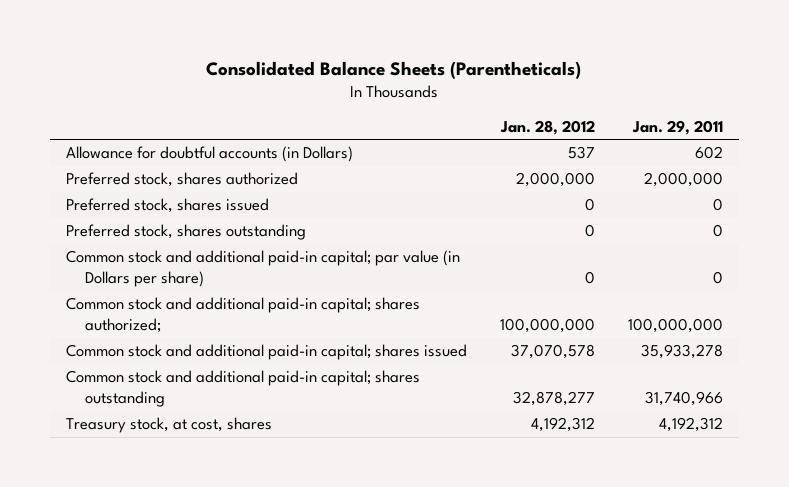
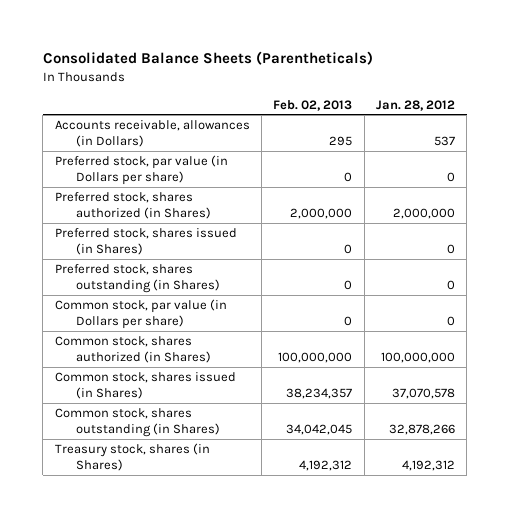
[631,119,723,135] Jan. 29, 2011 -> none
none -> [273,99,353,111] Feb. 02, 2013
[65,146,353,163] Allowance for doubtful accounts (in Dollars) -> [54,120,250,148] Accounts receivable, allowances (in Dollars)
none -> [54,155,228,186] Preferred stock, par value (in Dollars per share)
[65,172,298,188] Preferred stock, shares authorized -> [54,192,211,220] Preferred stock, shares authorized (in Shares)
[65,198,269,214] Preferred stock, shares issued -> [54,228,237,256] Preferred stock, shares issued (in Shares)
[65,224,306,241] Preferred stock, shares outstanding -> [54,264,220,294] Preferred stock, shares outstanding (in Shares)
[65,250,460,288] Common stock and additional paid-in capital; par value (in Dollars per share) -> [54,299,227,330] Common stock, par value (in Dollars per share)
[65,297,420,334] Common stock and additional paid-in capital; shares authorized; -> [54,336,211,364] Common stock, shares authorized (in Shares)
[65,344,467,361] Common stock and additional paid-in capital; shares issued -> [54,372,236,400] Common stock, shares issued (in Shares)
[65,370,420,408] Common stock and additional paid-in capital; shares outstanding -> [54,408,220,438] Common stock, shares outstanding (in Shares)
[512,391,595,407] 32,878,277 -> [388,424,455,436] 32,878,266
[65,417,272,434] Treasury stock, at cost, shares -> [54,443,210,472] Treasury stock, shares (in Shares)

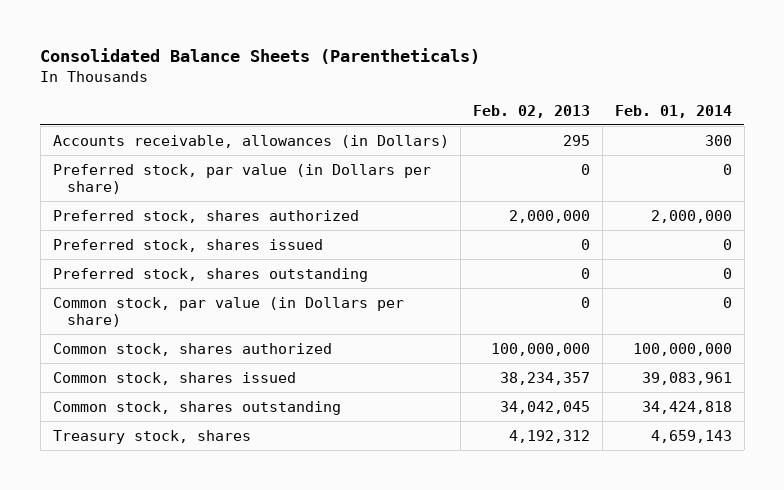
[375,99,455,111] Jan. 28, 2012 -> none
none -> [614,104,732,118] Feb. 01, 2014
[54,192,211,220] Preferred stock, shares authorized (in Shares) -> [52,209,359,223] Preferred stock, shares authorized
[54,228,237,256] Preferred stock, shares issued (in Shares) -> [52,238,323,252] Preferred stock, shares issued
[54,264,220,294] Preferred stock, shares outstanding (in Shares) -> [52,267,368,282] Preferred stock, shares outstanding
[54,336,211,364] Common stock, shares authorized (in Shares) -> [52,342,332,356] Common stock, shares authorized
[54,372,236,400] Common stock, shares issued (in Shares) -> [52,371,296,385] Common stock, shares issued
[54,408,220,438] Common stock, shares outstanding (in Shares) -> [52,400,341,415] Common stock, shares outstanding
[54,443,210,472] Treasury stock, shares (in Shares) -> [52,429,251,444] Treasury stock, shares

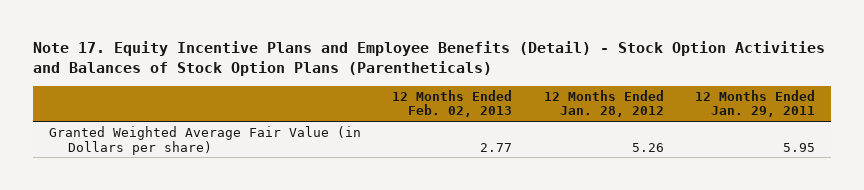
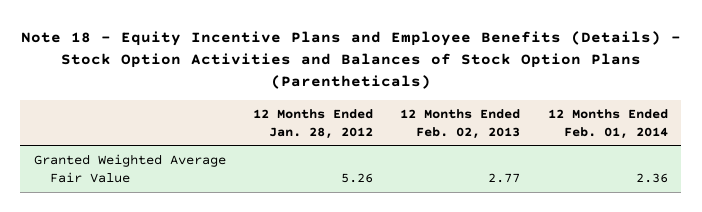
[33,41,826,76] Note 17. Equity Incentive Plans and Employee Benefits (Detail) - Stock Option Activities and Balances of Stock Option Plans (Parentheticals) -> [20,31,681,89] Note 18 - Equity Incentive Plans and Employee Benefits (Details) - Stock Option Activities and Balances of Stock Option Plans (Parentheticals)
[694,89,815,118] 12 Months Ended Jan. 29, 2011 -> none
none -> [547,109,668,139] 12 Months Ended Feb. 01, 2014
[48,125,361,155] Granted Weighted Average Fair Value (in Dollars per share) -> [33,154,226,183] Granted Weighted Average Fair Value

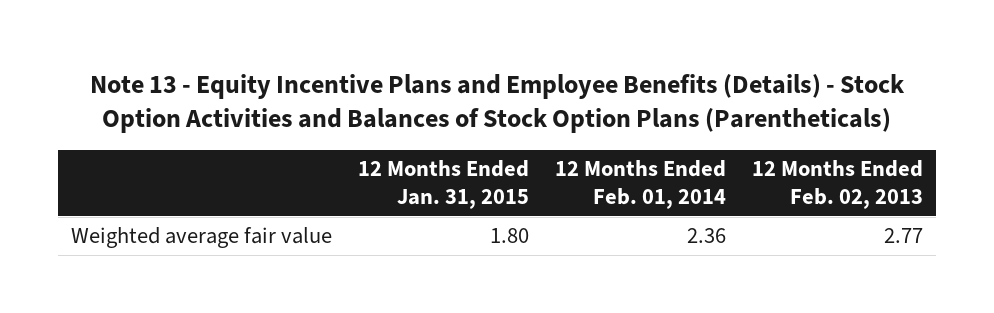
[20,31,681,89] Note 18 - Equity Incentive Plans and Employee Benefits (Details) - Stock Option Activities and Balances of Stock Option Plans (Parentheticals) -> [89,73,905,134] Note 13 - Equity Incentive Plans and Employee Benefits (Details) - Stock Option Activities and Balances of Stock Option Plans (Parentheticals)
[253,109,374,139] 12 Months Ended Jan. 28, 2012 -> none
none -> [357,160,529,210] 12 Months Ended Jan. 31, 2015
[33,154,226,183] Granted Weighted Average Fair Value -> [70,227,332,249] Weighted average fair value

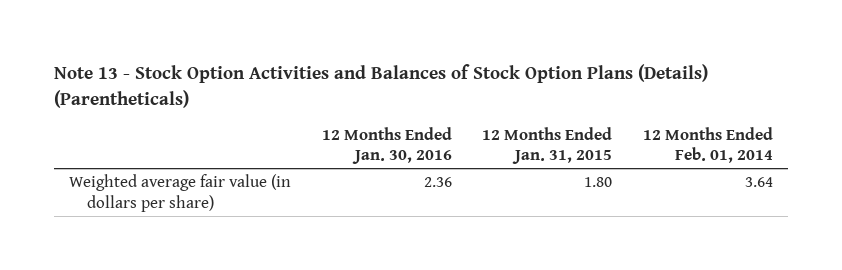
[89,73,905,134] Note 13 - Equity Incentive Plans and Employee Benefits (Details) - Stock Option Activities and Balances of Stock Option Plans (Parentheticals) -> [53,64,708,108] Note 13 - Stock Option Activities and Balances of Stock Option Plans (Details) (Parentheticals)
[751,160,923,210] 12 Months Ended Feb. 02, 2013 -> none
none -> [321,126,452,165] 12 Months Ended Jan. 30, 2016
[70,227,332,249] Weighted average fair value -> [68,174,291,212] Weighted average fair value (in dollars per share)
[686,228,726,244] 2.36 -> [744,177,773,188] 3.64

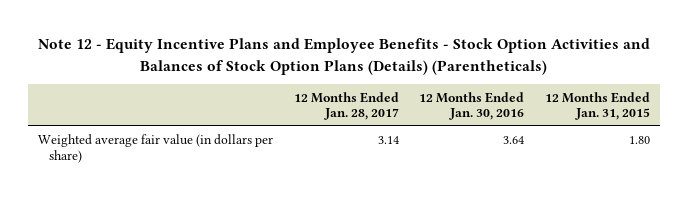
[53,64,708,108] Note 13 - Stock Option Activities and Balances of Stock Option Plans (Details) (Parentheticals) -> [38,38,651,75] Note 12 - Equity Incentive Plans and Employee Benefits - Stock Option Activities and Balances of Stock Option Plans (Details) (Parentheticals)
[642,126,773,164] 12 Months Ended Feb. 01, 2014 -> none
none -> [293,91,399,121] 12 Months Ended Jan. 28, 2017
[423,177,452,188] 2.36 -> [503,136,525,145] 3.64

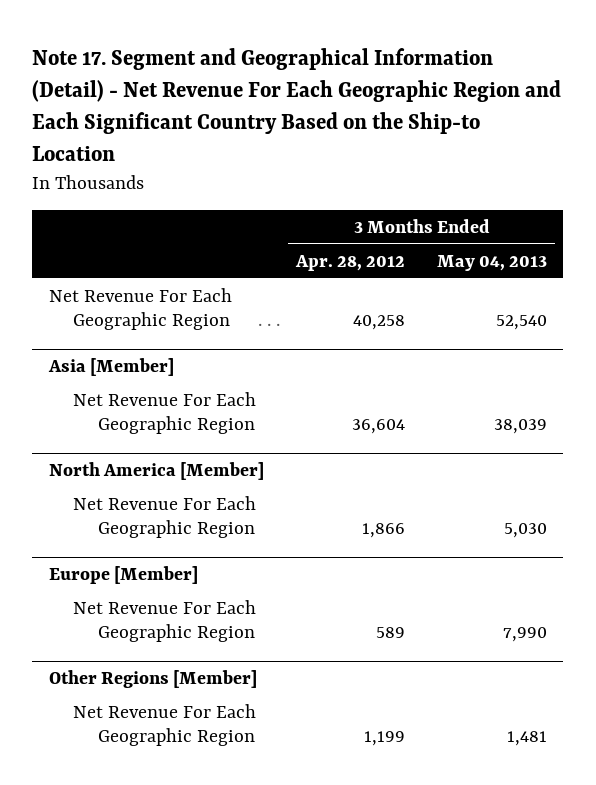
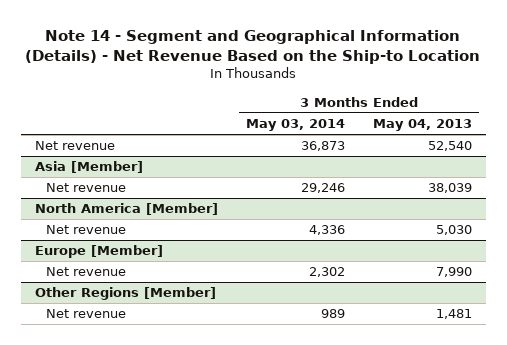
[32,47,562,162] Note 17. Segment and Geographical Information (Detail) - Net Revenue For Each Geographic Region and Each Significant Country Based on the Ship-to Location -> [25,29,481,64] Note 14 - Segment and Geographical Information (Details) - Net Revenue Based on the Ship-to Location
[294,254,405,271] Apr. 28, 2012 -> none
none -> [245,119,345,132] May 03, 2014
[48,287,232,331] Net Revenue For Each Geographic Region -> [34,141,115,151] Net revenue
[73,391,257,435] Net Revenue For Each Geographic Region -> [46,183,127,193] Net revenue
[73,495,257,539] Net Revenue For Each Geographic Region -> [46,225,127,235] Net revenue
[73,599,257,643] Net Revenue For Each Geographic Region -> [46,267,127,277] Net revenue
[73,703,257,747] Net Revenue For Each Geographic Region -> [46,309,127,319] Net revenue

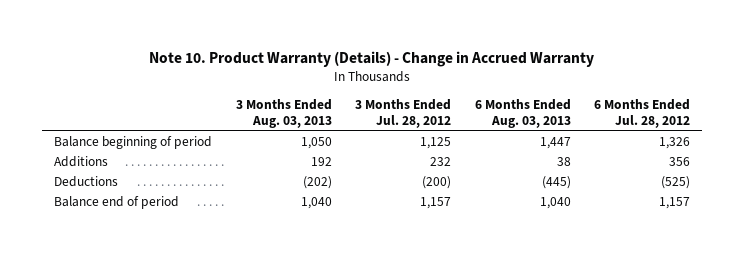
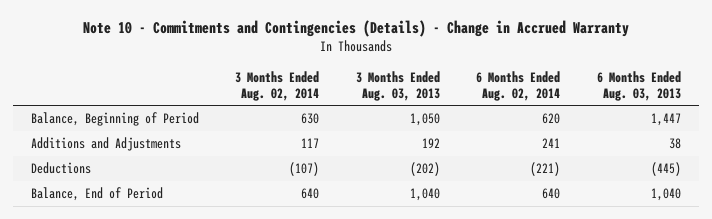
[149,50,595,67] Note 10. Product Warranty (Details) - Change in Accrued Warranty -> [82,20,629,38] Note 10 - Commitments and Contingencies (Details) - Change in Accrued Warranty
[355,98,452,129] 3 Months Ended Jul. 28, 2012 -> none
[594,98,691,129] 6 Months Ended Jul. 28, 2012 -> none
none -> [235,70,320,101] 3 Months Ended Aug. 02, 2014
none -> [476,70,561,101] 6 Months Ended Aug. 02, 2014
[53,136,212,150] Balance beginning of period -> [30,111,199,126] Balance, Beginning of Period
[53,156,108,168] Additions -> [30,136,181,151] Additions and Adjustments
[53,196,179,210] Balance end of period -> [30,186,163,201] Balance, End of Period

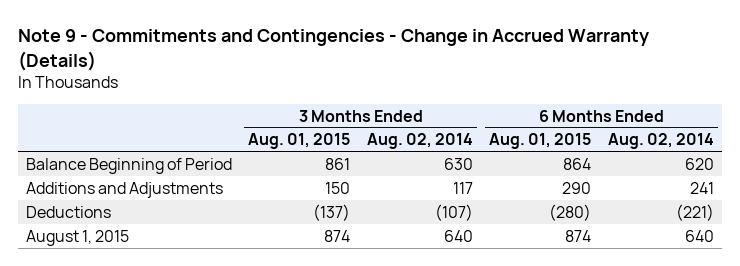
[82,20,629,38] Note 10 - Commitments and Contingencies (Details) - Change in Accrued Warranty -> [17,29,649,71] Note 9 - Commitments and Contingencies - Change in Accrued Warranty (Details)
[355,70,440,101] 3 Months Ended Aug. 03, 2013 -> none
[596,70,681,101] 6 Months Ended Aug. 03, 2013 -> none
none -> [248,133,351,150] Aug. 01, 2015
none -> [489,133,592,150] Aug. 01, 2015
[30,111,199,126] Balance, Beginning of Period -> [25,157,232,174] Balance Beginning of Period
[30,186,163,201] Balance, End of Period -> [25,229,129,246] August 1, 2015

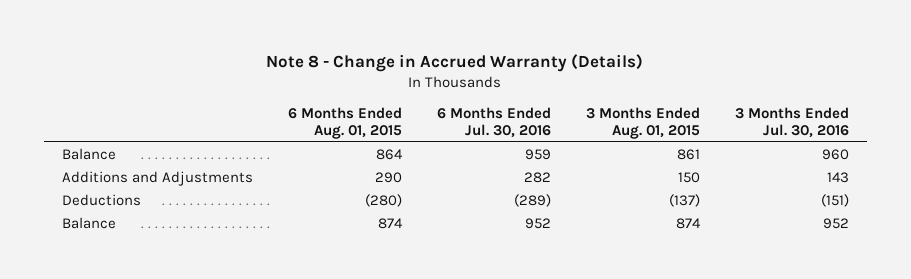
[17,29,649,71] Note 9 - Commitments and Contingencies - Change in Accrued Warranty (Details) -> [266,54,644,73] Note 8 - Change in Accrued Warranty (Details)
[366,133,473,150] Aug. 02, 2014 -> none
[607,133,714,150] Aug. 02, 2014 -> none
none -> [436,107,551,139] 6 Months Ended Jul. 30, 2016
none -> [735,107,850,139] 3 Months Ended Jul. 30, 2016
[25,157,232,174] Balance Beginning of Period -> [61,147,116,160] Balance
[25,229,129,246] August 1, 2015 -> [61,216,116,229] Balance

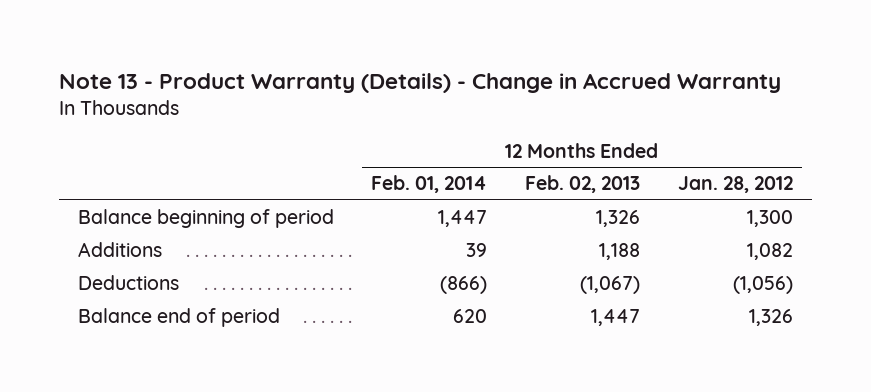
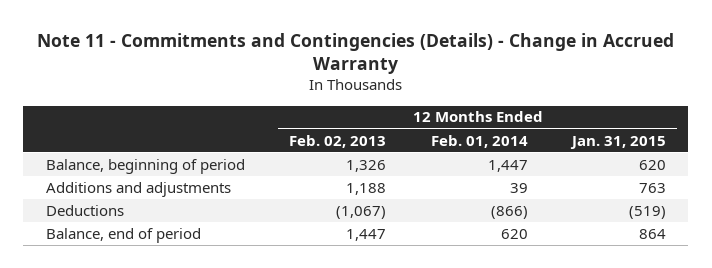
[58,72,781,93] Note 13 - Product Warranty (Details) - Change in Accrued Warranty -> [36,32,674,75] Note 11 - Commitments and Contingencies (Details) - Change in Accrued Warranty
[678,176,794,194] Jan. 28, 2012 -> none
none -> [570,135,667,149] Jan. 31, 2015
[77,209,334,229] Balance beginning of period -> [45,158,245,174] Balance, beginning of period
[77,242,162,258] Additions -> [45,181,231,197] Additions and adjustments
[77,308,280,328] Balance end of period -> [45,227,201,243] Balance, end of period

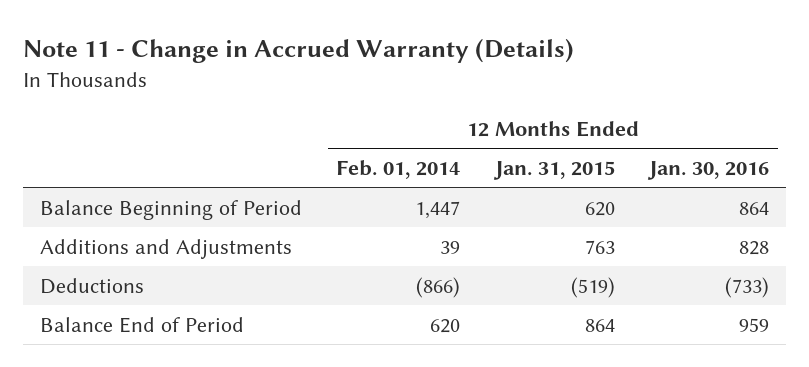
[36,32,674,75] Note 11 - Commitments and Contingencies (Details) - Change in Accrued Warranty -> [22,38,574,64] Note 11 - Change in Accrued Warranty (Details)
[289,134,387,148] Feb. 02, 2013 -> none
none -> [646,161,769,181] Jan. 30, 2016
[45,158,245,174] Balance, beginning of period -> [39,199,302,220] Balance Beginning of Period
[45,181,231,197] Additions and adjustments -> [39,238,292,259] Additions and Adjustments
[45,227,201,243] Balance, end of period -> [39,316,244,333] Balance End of Period

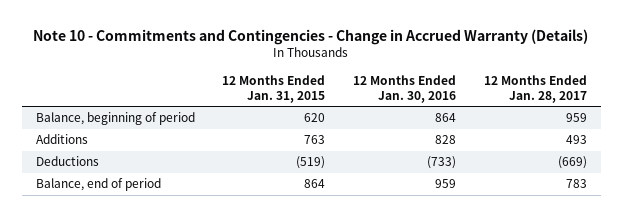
[22,38,574,64] Note 11 - Change in Accrued Warranty (Details) -> [33,28,589,45] Note 10 - Commitments and Contingencies - Change in Accrued Warranty (Details)
[336,160,461,180] Feb. 01, 2014 -> none
none -> [484,74,588,103] 12 Months Ended Jan. 28, 2017
[39,199,302,220] Balance Beginning of Period -> [35,112,195,126] Balance, beginning of period
[39,238,292,259] Additions and Adjustments -> [35,134,88,145] Additions
[39,316,244,333] Balance End of Period -> [35,178,161,192] Balance, end of period

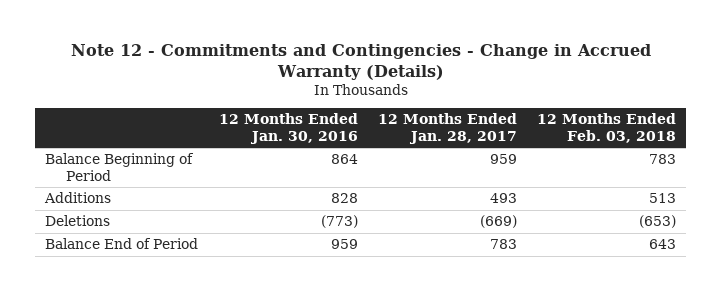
[33,28,589,45] Note 10 - Commitments and Contingencies - Change in Accrued Warranty (Details) -> [70,43,651,80] Note 12 - Commitments and Contingencies - Change in Accrued Warranty (Details)
[222,74,326,103] 12 Months Ended Jan. 31, 2015 -> none
none -> [537,113,677,143] 12 Months Ended Feb. 03, 2018
[35,112,195,126] Balance, beginning of period -> [45,153,195,181] Balance Beginning of Period
[35,156,99,167] Deductions -> none
none -> [45,215,111,227] Deletions
[35,178,161,192] Balance, end of period -> [45,238,199,250] Balance End of Period

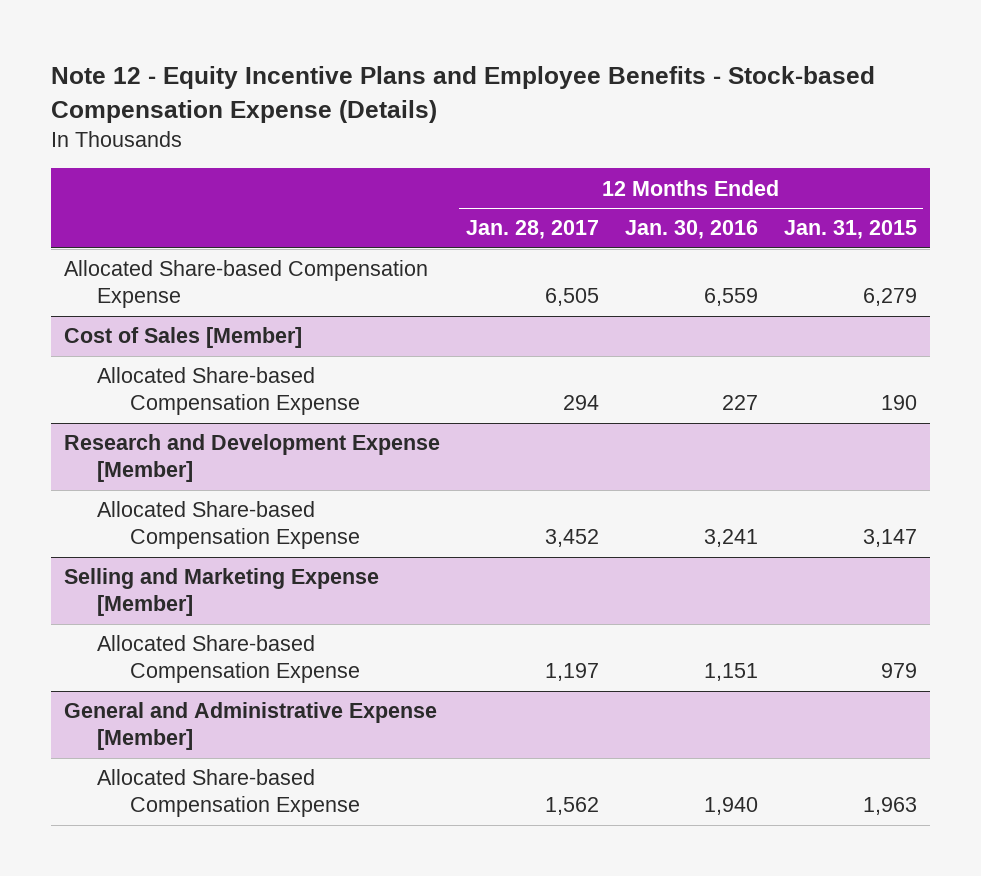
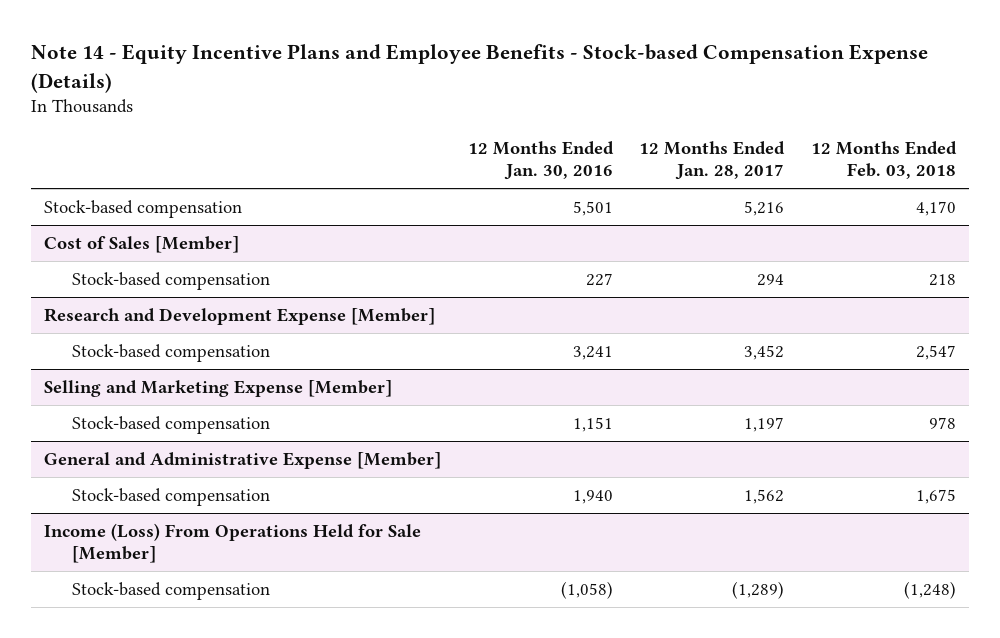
[51,66,876,123] Note 12 - Equity Incentive Plans and Employee Benefits - Stock-based Compensation Expense (Details) -> [30,44,928,93] Note 14 - Equity Incentive Plans and Employee Benefits - Stock-based Compensation Expense (Details)
[783,220,917,240] Jan. 31, 2015 -> none
none -> [810,141,957,180] 12 Months Ended Feb. 03, 2018
[63,260,428,309] Allocated Share-based Compensation Expense -> [44,199,243,218] Stock-based compensation
[544,288,599,307] 6,505 -> [744,200,785,216] 5,216
[703,288,758,307] 6,559 -> [572,200,613,216] 5,501
[97,367,361,416] Allocated Share-based Compensation Expense -> [72,271,271,290] Stock-based compensation
[97,501,361,550] Allocated Share-based Compensation Expense -> [72,343,271,362] Stock-based compensation
[97,635,361,684] Allocated Share-based Compensation Expense -> [72,415,271,434] Stock-based compensation
[97,769,361,818] Allocated Share-based Compensation Expense -> [72,487,271,506] Stock-based compensation
none -> [44,522,422,563] Income (Loss) From Operations Held for Sale [Member]
none -> [72,581,271,600] Stock-based compensation

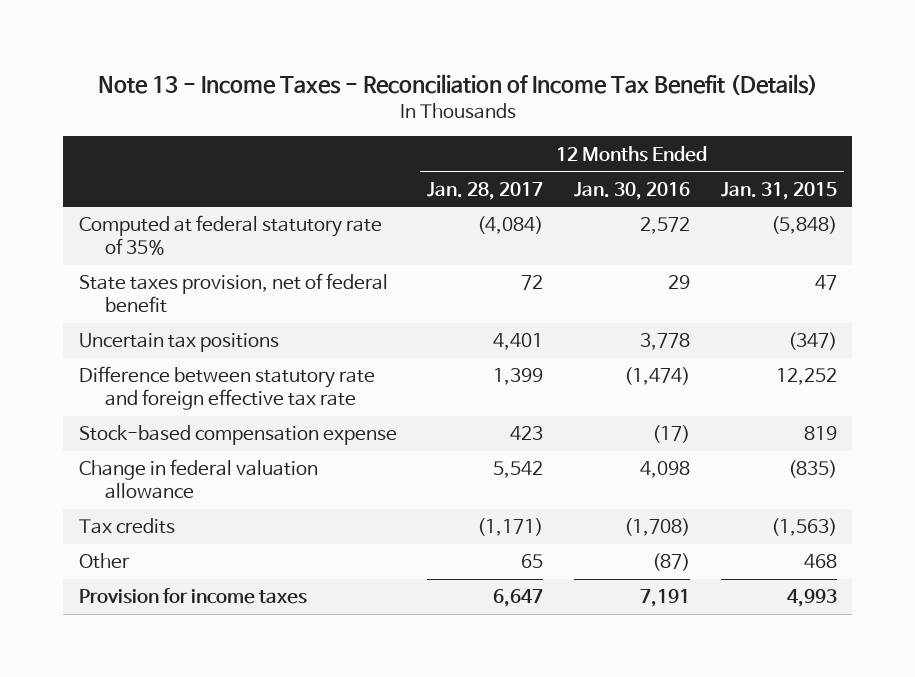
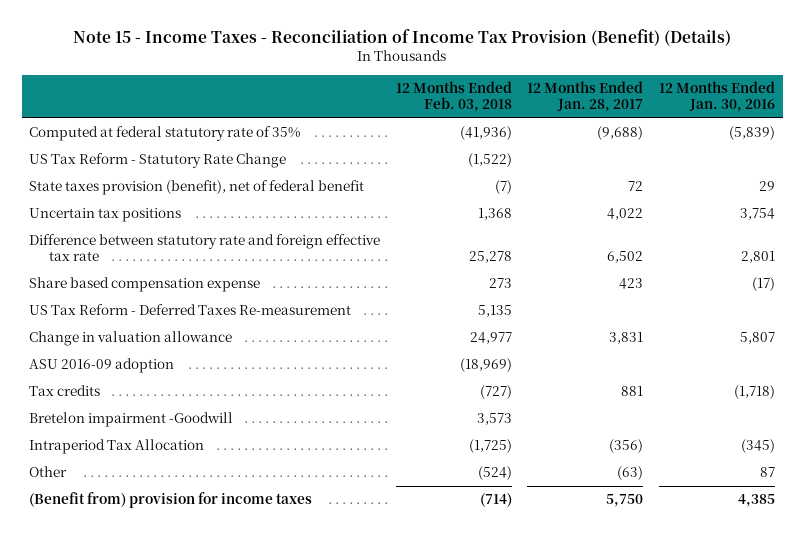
[97,74,818,96] Note 13 - Income Taxes - Reconciliation of Income Tax Benefit (Details) -> [73,28,732,46] Note 15 - Income Taxes - Reconciliation of Income Tax Provision (Benefit) (Details)
[720,181,837,200] Jan. 31, 2015 -> none
none -> [395,81,512,113] 12 Months Ended Feb. 03, 2018
[477,216,544,235] (4,084) -> [597,126,644,141] (9,688)
[639,217,690,235] 2,572 -> [728,126,775,141] (5,839)
none -> [29,153,287,169] US Tax Reform - Statutory Rate Change
[78,273,388,314] State taxes provision, net of federal benefit -> [29,180,365,196] State taxes provision (benefit), net of federal benefit
[493,333,544,351] 4,401 -> [607,208,644,221] 4,022
[639,333,690,351] 3,778 -> [739,208,775,221] 3,754
[493,368,544,386] 1,399 -> [607,251,644,264] 6,502
[623,367,690,386] (1,474) -> [740,251,775,264] 2,801
[78,425,397,446] Stock-based compensation expense -> [29,277,261,293] Share based compensation expense
none -> [29,304,352,316] US Tax Reform - Deferred Taxes Re-measurement
[78,459,318,500] Change in federal valuation allowance -> [29,331,233,347] Change in valuation allowance
[493,461,544,479] 5,542 -> [609,332,644,345] 3,831
[639,461,690,479] 4,098 -> [739,332,775,345] 5,807
none -> [29,358,175,374] ASU 2016-09 adoption
[477,518,544,537] (1,171) -> [621,386,644,397] 881
[623,518,690,537] (1,708) -> [733,385,775,400] (1,718)
none -> [29,412,234,428] Bretelon impairment -Goodwill
none -> [29,439,205,455] Intraperiod Tax Allocation
[521,554,544,569] 65 -> [617,466,644,481] (63)
[651,553,690,572] (87) -> [759,467,775,478] 87
[78,588,307,605] Provision for income taxes -> [29,492,313,509] (Benefit from) provision for income taxes
[493,589,544,608] 6,647 -> [606,494,644,508] 5,750
[639,589,690,608] 7,191 -> [737,494,775,508] 4,385

